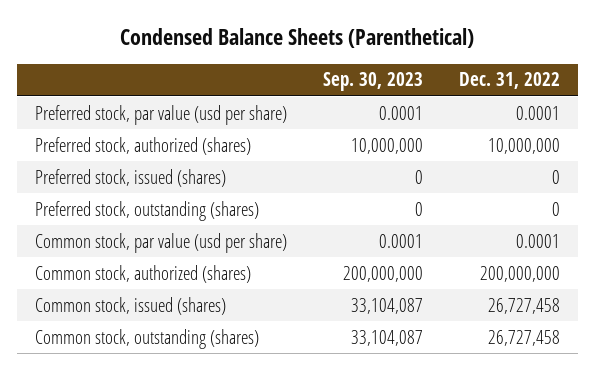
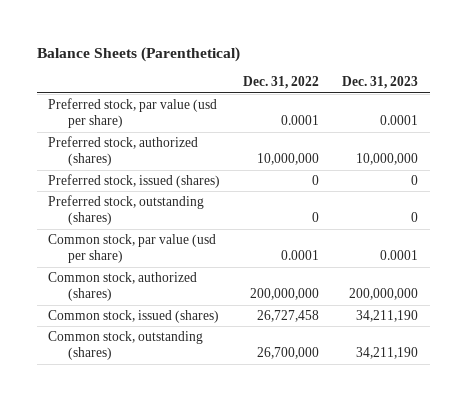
[120,28,475,49] Condensed Balance Sheets (Parenthetical) -> [37,46,241,62] Balance Sheets (Parenthetical)
[322,72,423,92] Sep. 30, 2023 -> none
none -> [342,76,419,90] Dec. 31, 2023
[488,329,561,346] 26,727,458 -> [257,347,320,360] 26,700,000

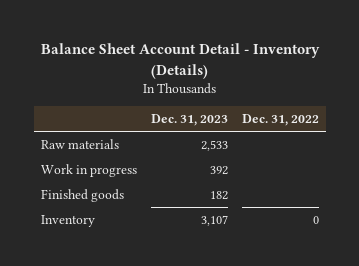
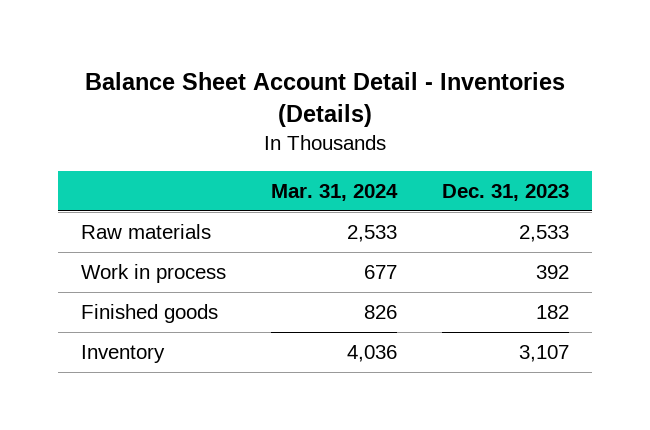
[40,43,320,80] Balance Sheet Account Detail - Inventory (Details) -> [84,72,565,128] Balance Sheet Account Detail - Inventories (Details)
[241,113,319,126] Dec. 31, 2022 -> none
none -> [270,183,398,201] Mar. 31, 2024
[40,163,137,177] Work in progress -> [80,264,226,284] Work in process

